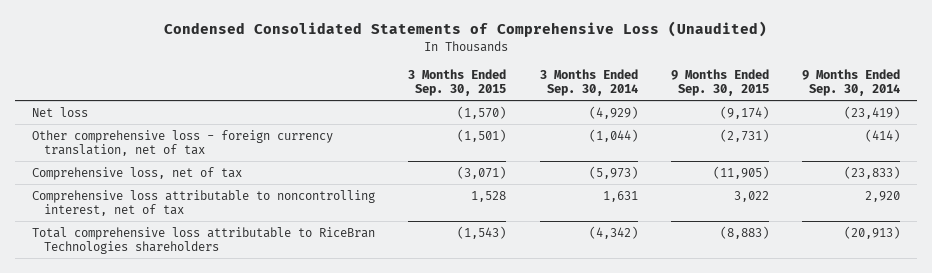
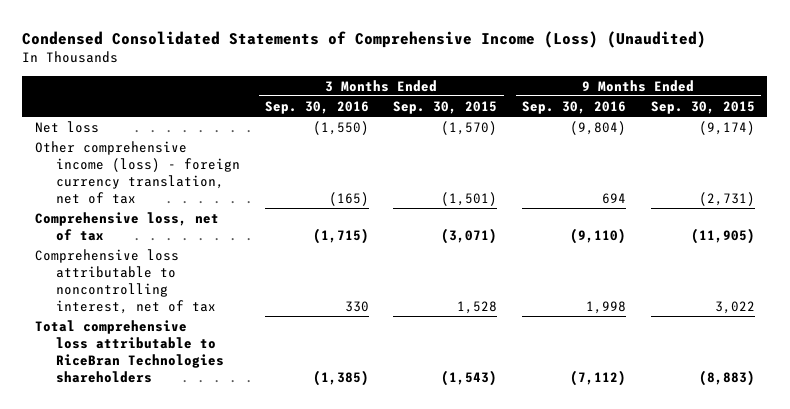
[164,21,768,38] Condensed Consolidated Statements of Comprehensive Loss (Unaudited) -> [22,30,707,48] Condensed Consolidated Statements of Comprehensive Income (Loss) (Unaudited)
[539,68,638,96] 3 Months Ended Sep. 30, 2014 -> none
[802,68,901,96] 9 Months Ended Sep. 30, 2014 -> none
none -> [264,100,369,114] Sep. 30, 2016
none -> [522,100,627,114] Sep. 30, 2016
[32,129,334,156] Other comprehensive loss - foreign currency translation, net of tax -> [34,140,241,204] Other comprehensive income (loss) - foreign currency translation, net of tax

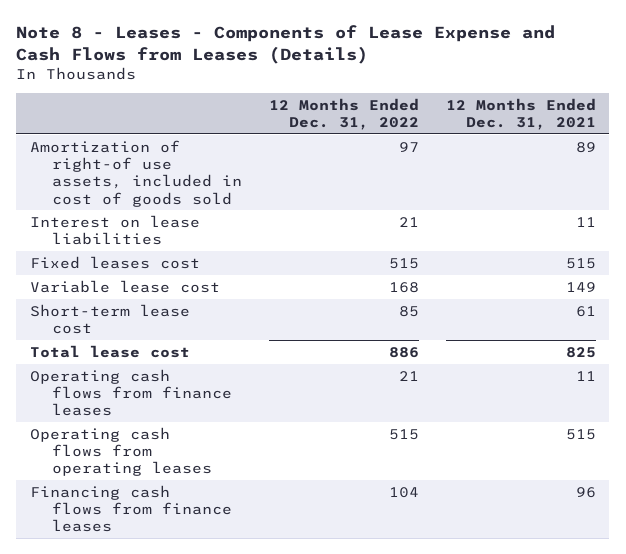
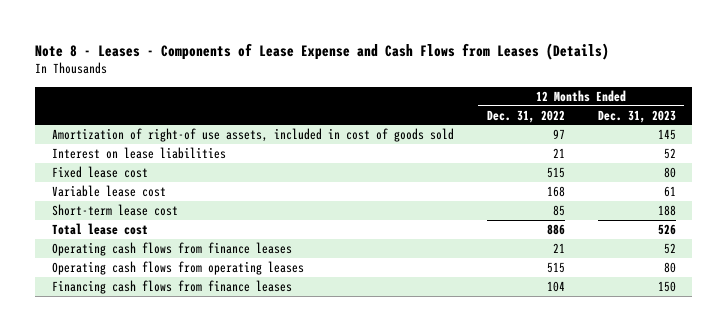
[445,97,596,130] 12 Months Ended Dec. 31, 2021 -> none
none -> [597,109,676,123] Dec. 31, 2023
[29,255,200,269] Fixed leases cost -> [51,166,148,179] Fixed lease cost

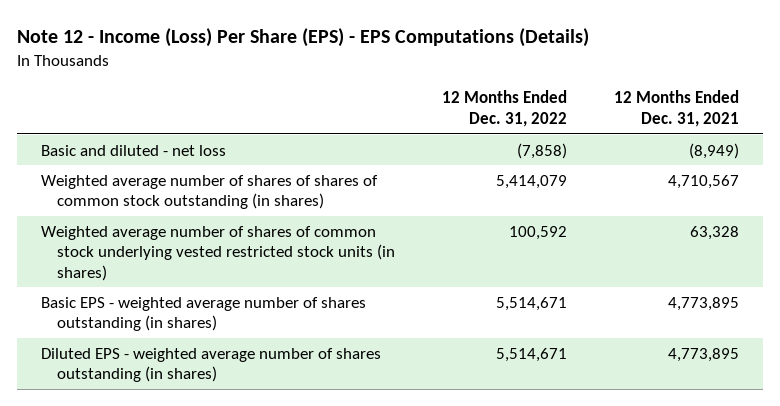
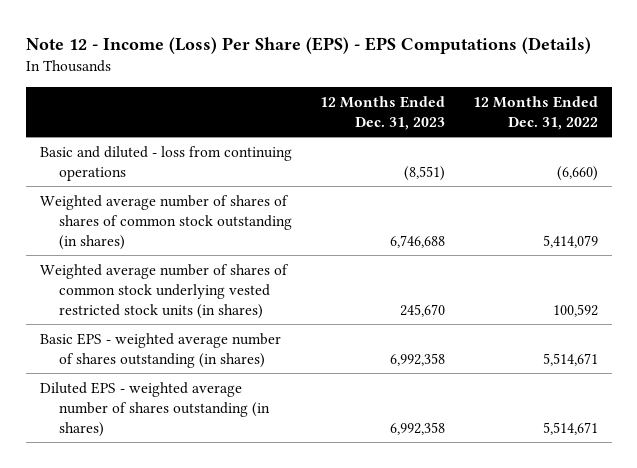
[614,90,740,127] 12 Months Ended Dec. 31, 2021 -> none
none -> [319,95,445,130] 12 Months Ended Dec. 31, 2023
[40,144,226,156] Basic and diluted - net loss -> [39,145,292,181] Basic and diluted - loss from continuing operations
[516,142,567,159] (7,858) -> [556,165,598,181] (6,660)

